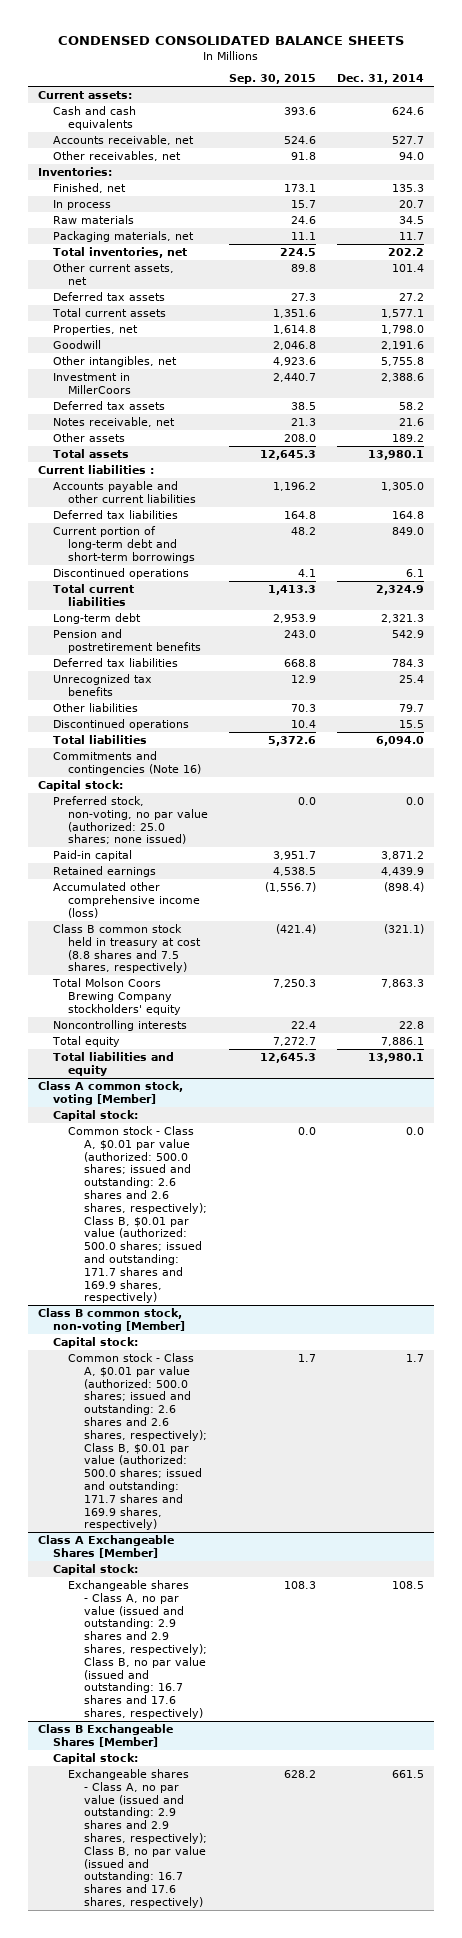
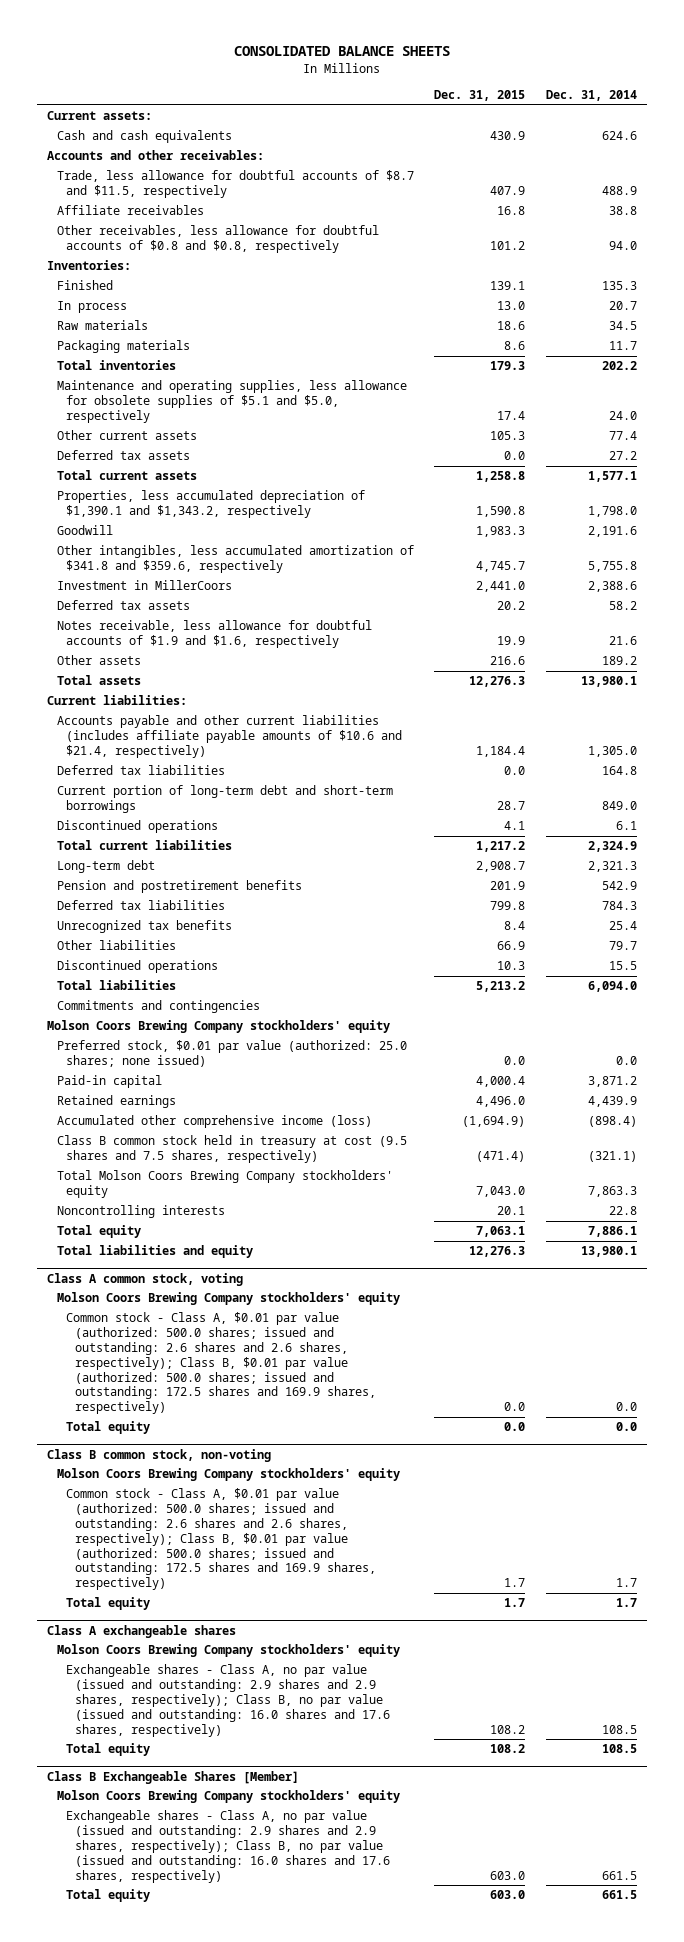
[58,35,405,45] CONDENSED CONSOLIDATED BALANCE SHEETS -> [233,46,450,57] CONSOLIDATED BALANCE SHEETS
[229,74,317,85] Sep. 30, 2015 -> none
none -> [434,90,526,102] Dec. 31, 2015
[53,134,195,145] Accounts receivable, net -> none
[53,150,182,161] Other receivables, net -> none
none -> [47,150,265,161] Accounts and other receivables:
none -> [56,170,414,199] Trade, less allowance for doubtful accounts of $8.7 and $11.5, respectively
none -> [56,205,204,216] Affiliate receivables
none -> [56,225,379,254] Other receivables, less allowance for doubtful accounts of $0.8 and $0.8, respectively
[53,182,127,193] Finished, net -> [56,280,113,291] Finished
[53,230,195,242] Packaging materials, net -> [56,340,190,354] Packaging materials
[53,246,188,258] Total inventories, net -> [56,360,176,371] Total inventories
none -> [56,380,407,423] Maintenance and operating supplies, less allowance for obsolete supplies of $5.1 and $5.0, respectively
[53,262,175,285] Other current assets, net -> [56,430,197,441] Other current assets
[392,263,425,272] 101.4 -> [608,431,637,441] 77.4
[53,324,139,335] Properties, net -> [56,490,365,519] Properties, less accumulated depreciation of $1,390.1 and $1,343.2, respectively
[53,355,178,367] Other intangibles, net -> [56,545,414,574] Other intangibles, less accumulated amortization of $341.8 and $359.6, respectively
[53,416,176,427] Notes receivable, net -> [56,620,372,649] Notes receivable, less allowance for doubtful accounts of $1.9 and $1.6, respectively
[38,464,155,474] Current liabilities : -> [47,695,188,706] Current liabilities:
[53,480,197,503] Accounts payable and other current liabilities -> [56,715,402,758] Accounts payable and other current liabilities (includes affiliate payable amounts of $10.6 and $21.4, respectively)
[38,779,124,791] Capital stock: -> none
[53,750,202,775] Commitments and contingencies (Note 16) -> [56,1000,260,1014] Commitments and contingencies
none -> [47,1020,391,1034] Molson Coors Brewing Company stockholders' equity
[53,795,209,845] Preferred stock, non-voting, no par value (authorized: 25.0 shares; none issued) -> [56,1040,407,1068] Preferred stock, $0.01 par value (authorized: 25.0 shares; none issued)
[53,923,202,974] Class B common stock held in treasury at cost (8.8 shares and 7.5 shares, respectively) -> [56,1135,407,1164] Class B common stock held in treasury at cost (9.5 shares and 7.5 shares, respectively)
[53,1109,139,1121] Capital stock: -> none
[53,1336,139,1348] Capital stock: -> none
[53,1563,139,1575] Capital stock: -> none
[38,1080,184,1105] Class A common stock, voting [Member] -> [47,1272,244,1286] Class A common stock, voting
none -> [56,1292,400,1306] Molson Coors Brewing Company stockholders' equity
[68,1125,207,1304] Common stock - Class A, $0.01 par value (authorized: 500.0 shares; issued and outstanding: 2.6 shares and 2.6 shares, respectively); Class B, $0.01 par value (authorized: 500.0 shares; issued and outstanding: 171.7 shares and 169.9 shares, respectively) -> [65,1312,377,1415] Common stock - Class A, $0.01 par value (authorized: 500.0 shares; issued and outstanding: 2.6 shares and 2.6 shares, respectively); Class B, $0.01 par value (authorized: 500.0 shares; issued and outstanding: 172.5 shares and 169.9 shares, respectively)
none -> [65,1421,150,1435] Total equity
[38,1307,186,1332] Class B common stock, non-voting [Member] -> [47,1448,272,1462] Class B common stock, non-voting
none -> [56,1468,400,1482] Molson Coors Brewing Company stockholders' equity
[68,1352,207,1531] Common stock - Class A, $0.01 par value (authorized: 500.0 shares; issued and outstanding: 2.6 shares and 2.6 shares, respectively); Class B, $0.01 par value (authorized: 500.0 shares; issued and outstanding: 171.7 shares and 169.9 shares, respectively) -> [65,1488,377,1591] Common stock - Class A, $0.01 par value (authorized: 500.0 shares; issued and outstanding: 2.6 shares and 2.6 shares, respectively); Class B, $0.01 par value (authorized: 500.0 shares; issued and outstanding: 172.5 shares and 169.9 shares, respectively)
none -> [65,1597,150,1611] Total equity
[38,1534,175,1558] Class A Exchangeable Shares [Member] -> [47,1624,237,1638] Class A exchangeable shares
none -> [56,1644,400,1658] Molson Coors Brewing Company stockholders' equity
[68,1579,207,1719] Exchangeable shares - Class A, no par value (issued and outstanding: 2.9 shares and 2.9 shares, respectively); Class B, no par value (issued and outstanding: 16.7 shares and 17.6 shares, respectively) -> [65,1664,391,1737] Exchangeable shares - Class A, no par value (issued and outstanding: 2.9 shares and 2.9 shares, respectively); Class B, no par value (issued and outstanding: 16.0 shares and 17.6 shares, respectively)
none -> [65,1743,150,1757] Total equity
[53,1752,139,1764] Capital stock: -> none
none -> [56,1790,400,1804] Molson Coors Brewing Company stockholders' equity
[68,1768,207,1908] Exchangeable shares - Class A, no par value (issued and outstanding: 2.9 shares and 2.9 shares, respectively); Class B, no par value (issued and outstanding: 16.7 shares and 17.6 shares, respectively) -> [65,1810,391,1883] Exchangeable shares - Class A, no par value (issued and outstanding: 2.9 shares and 2.9 shares, respectively); Class B, no par value (issued and outstanding: 16.0 shares and 17.6 shares, respectively)
none -> [65,1889,150,1903] Total equity

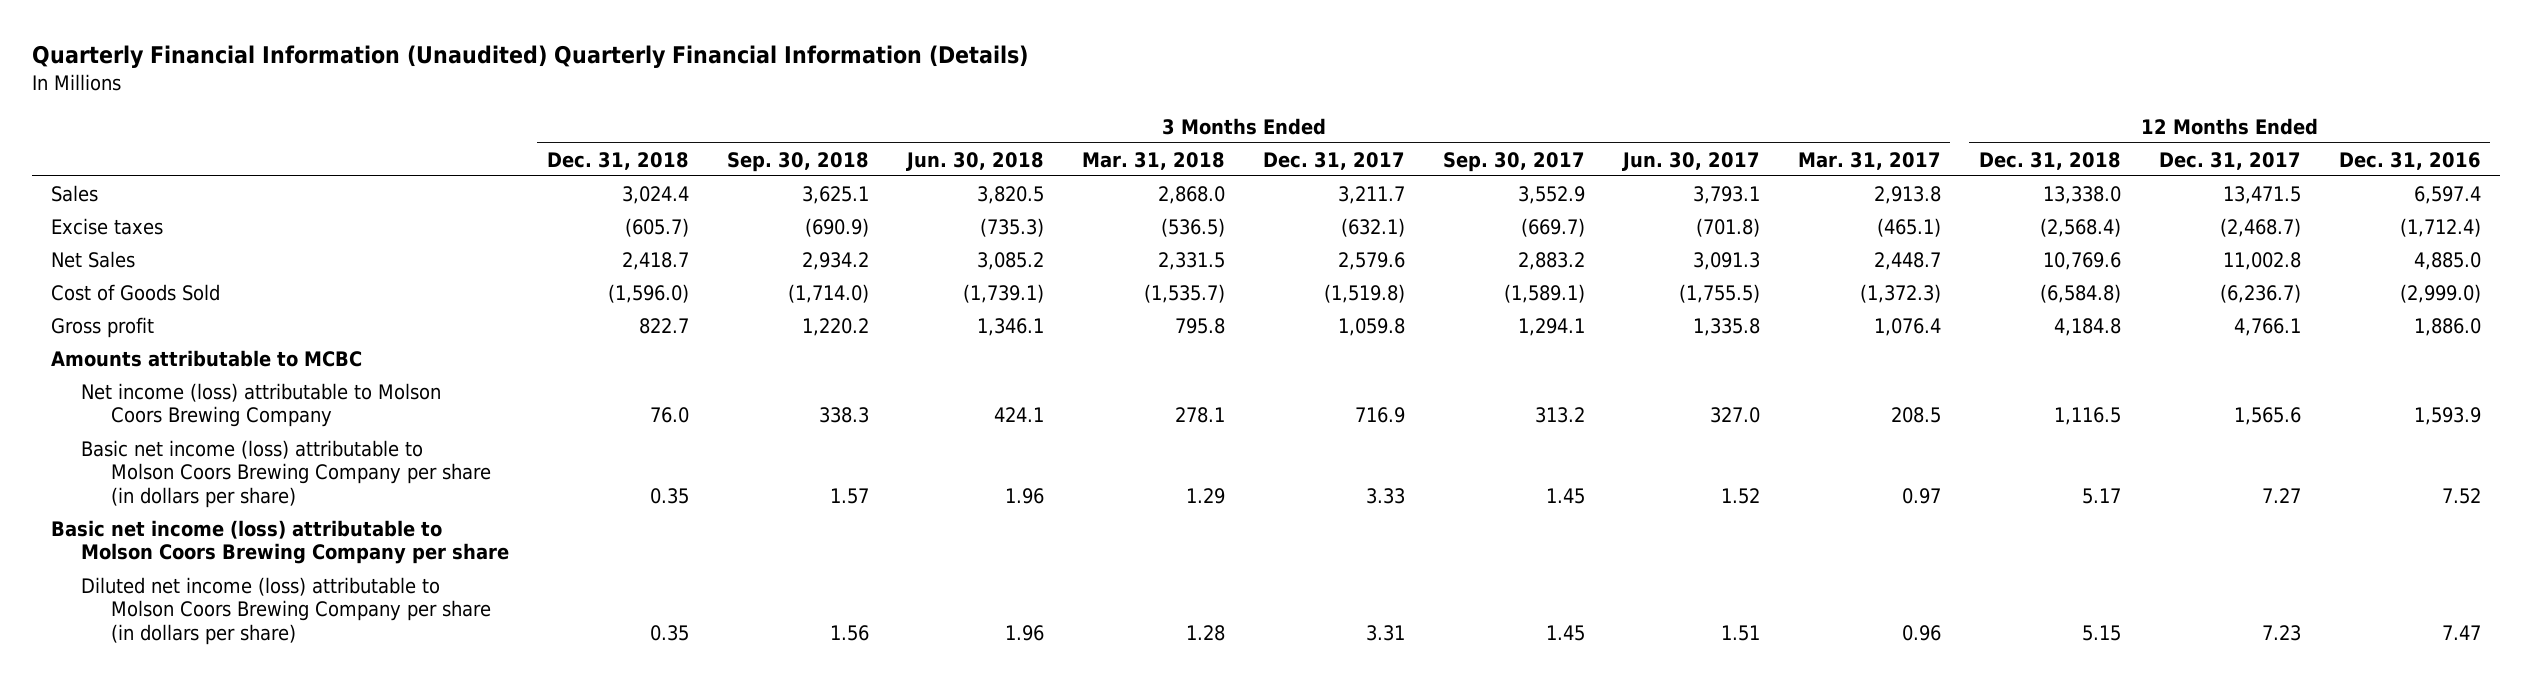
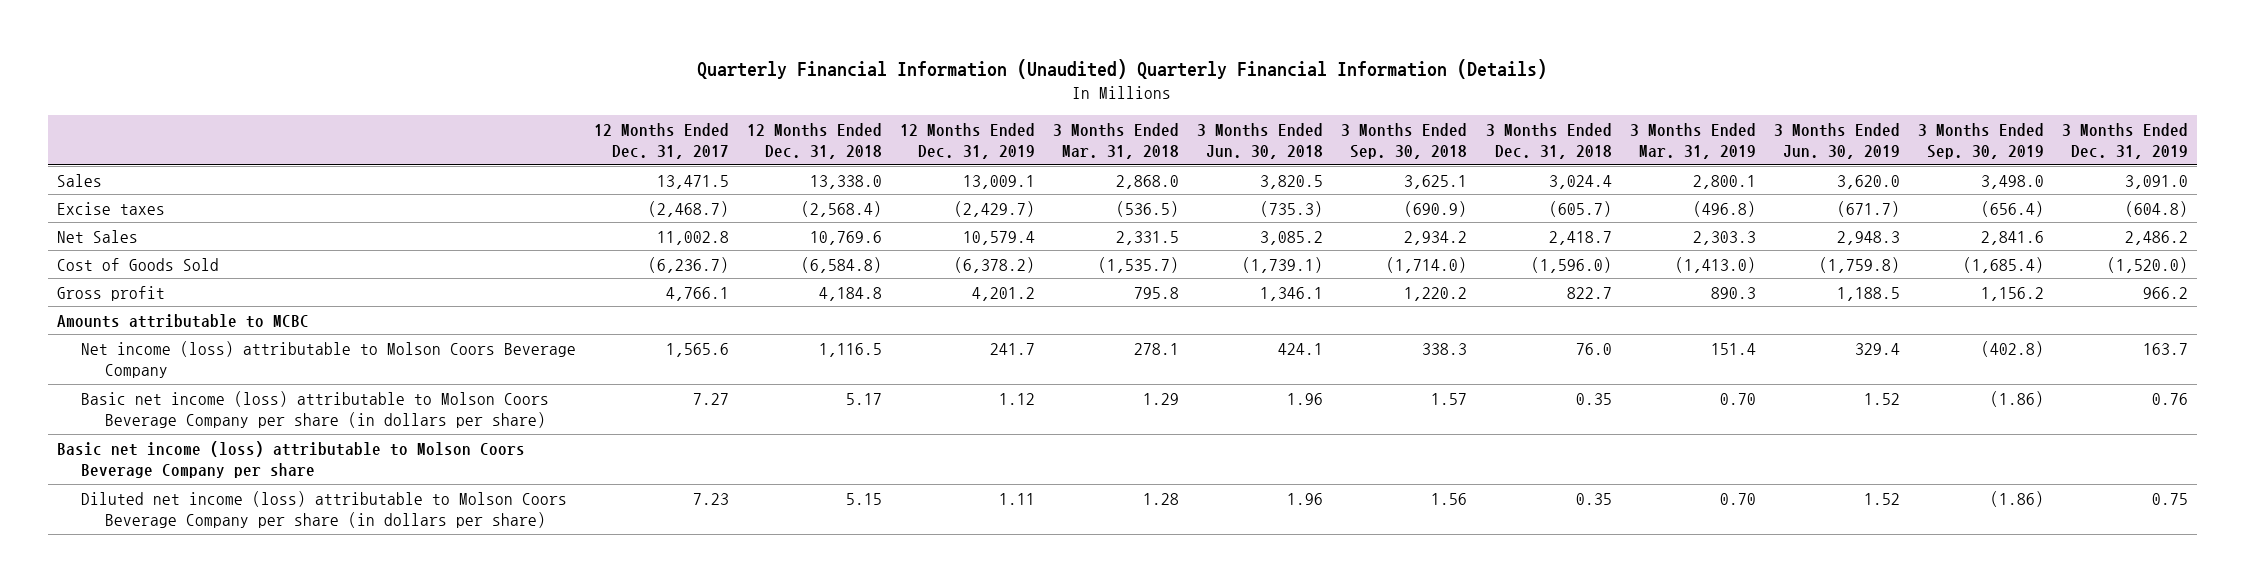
[1262,151,1405,170] Dec. 31, 2017 -> none
[1442,151,1585,172] Sep. 30, 2017 -> none
[1621,151,1760,171] Jun. 30, 2017 -> none
[1797,151,1941,170] Mar. 31, 2017 -> none
[2338,151,2481,170] Dec. 31, 2016 -> none
none -> [900,122,1036,160] 12 Months Ended Dec. 31, 2019
none -> [1629,122,1756,160] 3 Months Ended Mar. 31, 2019
none -> [1773,122,1900,160] 3 Months Ended Jun. 30, 2019
none -> [1917,122,2044,160] 3 Months Ended Sep. 30, 2019
none -> [2061,122,2188,160] 3 Months Ended Dec. 31, 2019
[80,382,441,428] Net income (loss) attributable to Molson Coors Brewing Company -> [80,340,576,379] Net income (loss) attributable to Molson Coors Beverage Company
[80,439,492,509] Basic net income (loss) attributable to Molson Coors Brewing Company per share (in dollars per share) -> [80,390,549,429] Basic net income (loss) attributable to Molson Coors Beverage Company per share (in dollars per share)
[50,519,509,565] Basic net income (loss) attributable to Molson Coors Brewing Company per share -> [56,440,525,479] Basic net income (loss) attributable to Molson Coors Beverage Company per share
[80,576,492,646] Diluted net income (loss) attributable to Molson Coors Brewing Company per share (in dollars per share) -> [80,490,567,529] Diluted net income (loss) attributable to Molson Coors Beverage Company per share (in dollars per share)

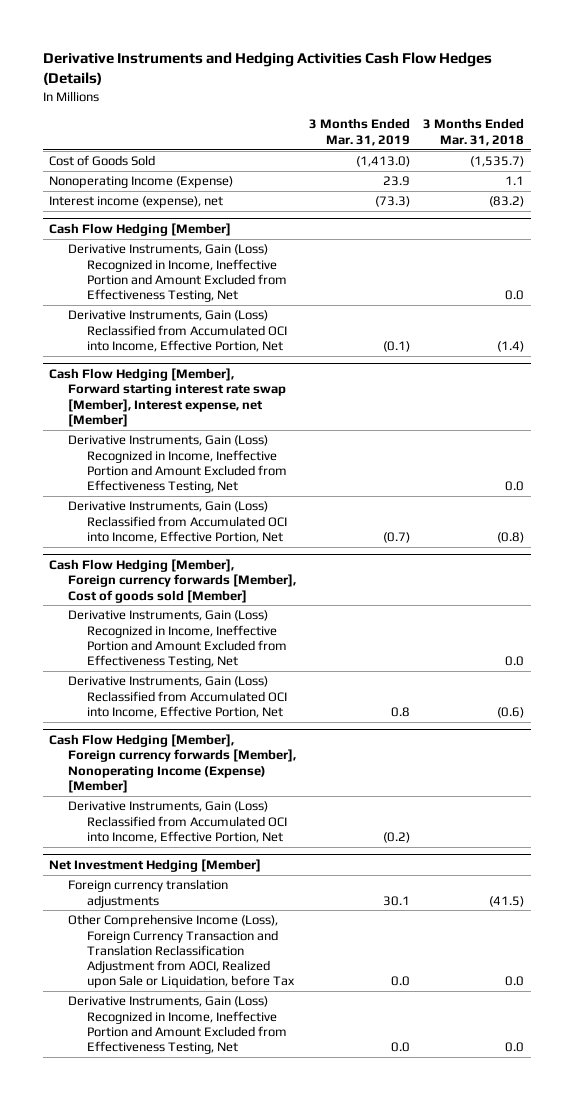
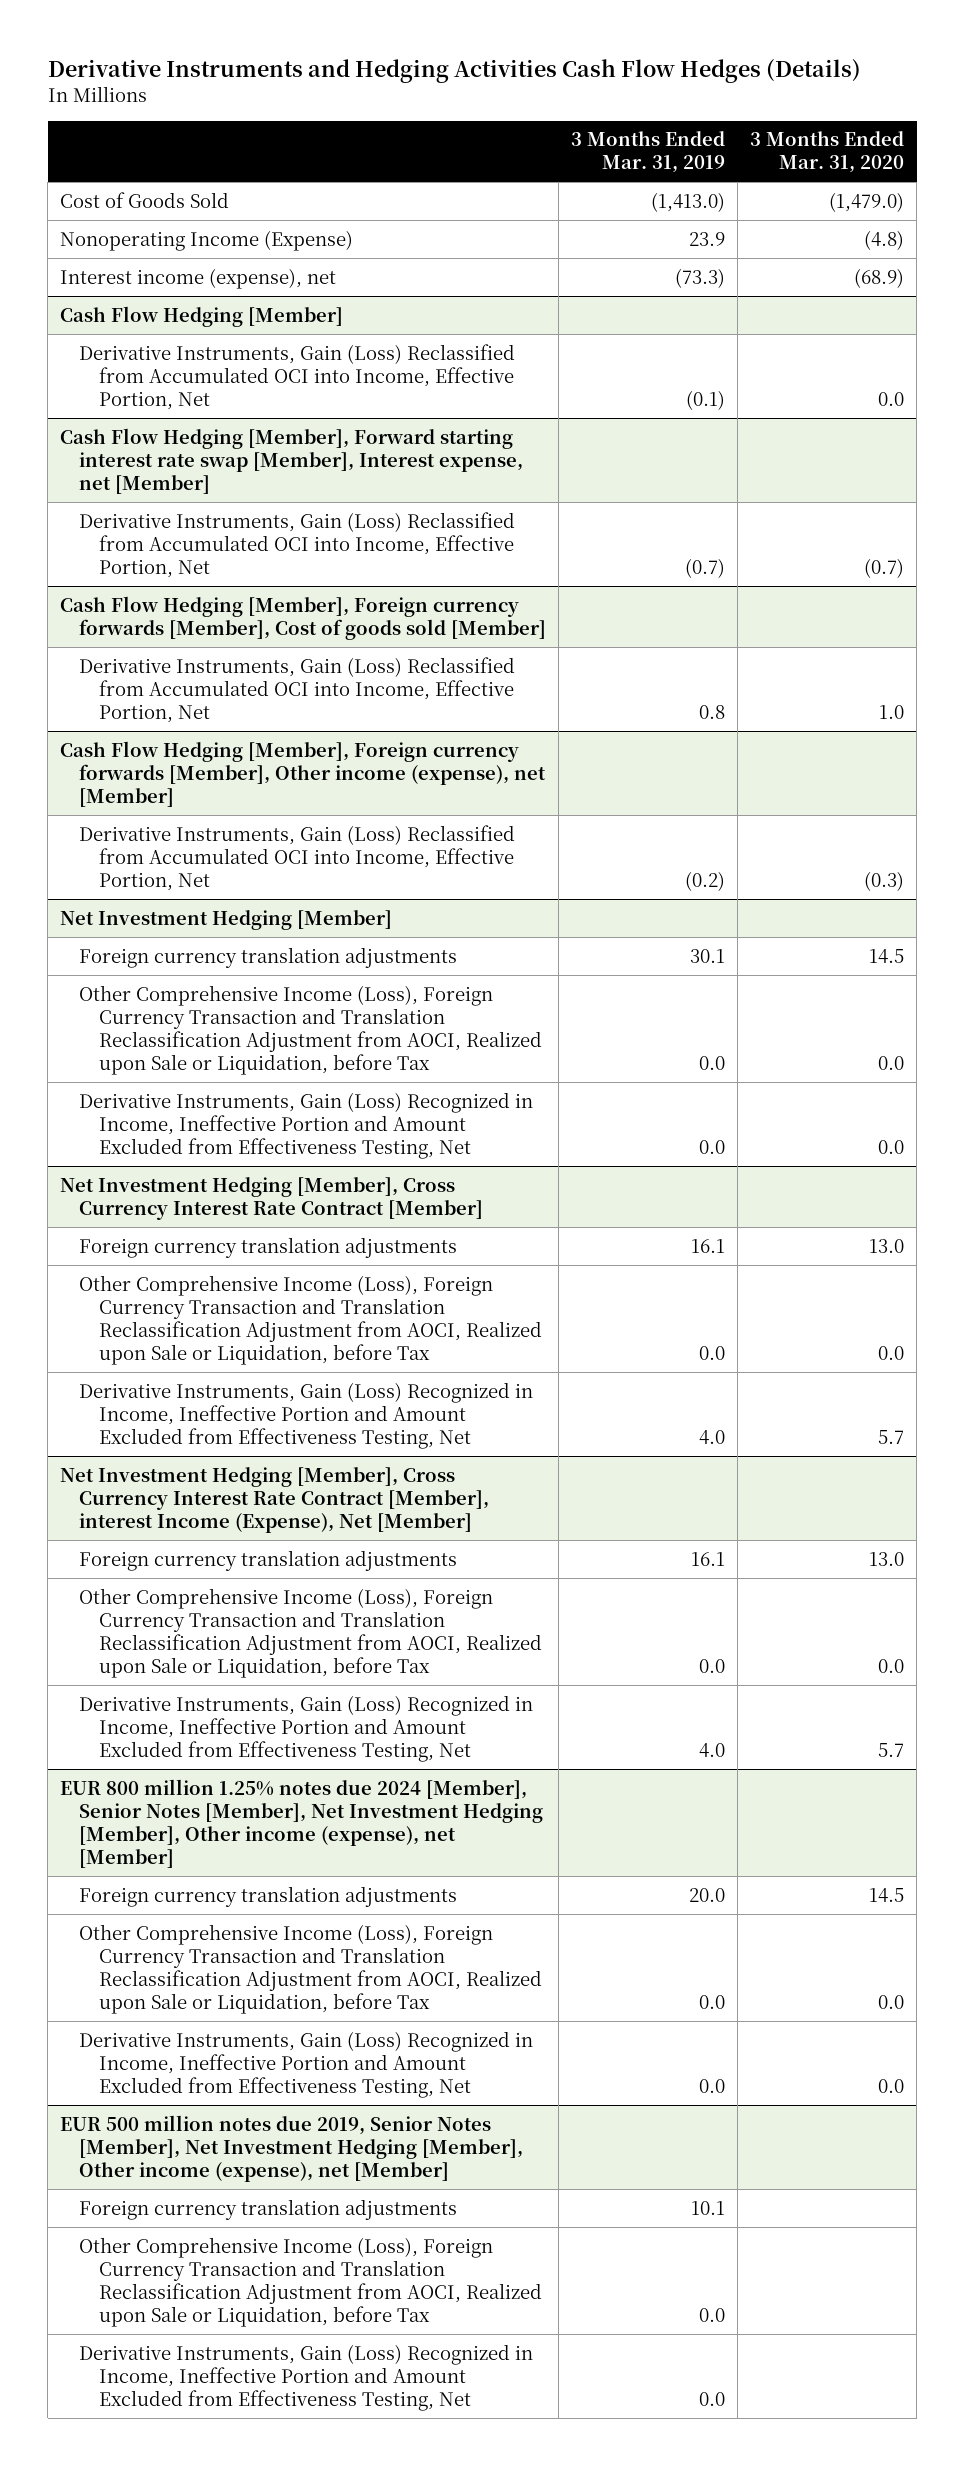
[423,118,525,146] 3 Months Ended Mar. 31, 2018 -> none
none -> [750,131,905,174] 3 Months Ended Mar. 31, 2020
[67,244,287,303] Derivative Instruments, Gain (Loss) Recognized in Income, Ineffective Portion and Amount Excluded from Effectiveness Testing, Net -> none
[67,435,287,494] Derivative Instruments, Gain (Loss) Recognized in Income, Ineffective Portion and Amount Excluded from Effectiveness Testing, Net -> none
[67,610,287,669] Derivative Instruments, Gain (Loss) Recognized in Income, Ineffective Portion and Amount Excluded from Effectiveness Testing, Net -> none
[49,733,296,793] Cash Flow Hedging [Member], Foreign currency forwards [Member], Nonoperating Income (Expense) [Member] -> [60,740,547,807] Cash Flow Hedging [Member], Foreign currency forwards [Member], Other income (expense), net [Member]
none -> [60,1176,484,1220] Net Investment Hedging [Member], Cross Currency Interest Rate Contract [Member]
none -> [79,1236,458,1258] Foreign currency translation adjustments
none -> [79,1274,542,1365] Other Comprehensive Income (Loss), Foreign Currency Transaction and Translation Reclassification Adjustment from AOCI, Realized upon Sale or Liquidation, before Tax
none -> [79,1381,534,1449] Derivative Instruments, Gain (Loss) Recognized in Income, Ineffective Portion and Amount Excluded from Effectiveness Testing, Net
none -> [60,1466,490,1533] Net Investment Hedging [Member], Cross Currency Interest Rate Contract [Member], interest Income (Expense), Net [Member]
none -> [79,1549,458,1571] Foreign currency translation adjustments
none -> [79,1587,542,1678] Other Comprehensive Income (Loss), Foreign Currency Transaction and Translation Reclassification Adjustment from AOCI, Realized upon Sale or Liquidation, before Tax
none -> [79,1694,534,1762] Derivative Instruments, Gain (Loss) Recognized in Income, Ineffective Portion and Amount Excluded from Effectiveness Testing, Net
none -> [60,1778,544,1868] EUR 800 million 1.25% notes due 2024 [Member], Senior Notes [Member], Net Investment Hedging [Member], Other income (expense), net [Member]
none -> [79,1885,458,1907] Foreign currency translation adjustments
none -> [79,1923,542,2014] Other Comprehensive Income (Loss), Foreign Currency Transaction and Translation Reclassification Adjustment from AOCI, Realized upon Sale or Liquidation, before Tax
none -> [79,2030,534,2098] Derivative Instruments, Gain (Loss) Recognized in Income, Ineffective Portion and Amount Excluded from Effectiveness Testing, Net
none -> [60,2114,524,2182] EUR 500 million notes due 2019, Senior Notes [Member], Net Investment Hedging [Member], Other income (expense), net [Member]
none -> [79,2198,458,2220] Foreign currency translation adjustments
none -> [79,2236,542,2327] Other Comprehensive Income (Loss), Foreign Currency Transaction and Translation Reclassification Adjustment from AOCI, Realized upon Sale or Liquidation, before Tax
none -> [79,2343,534,2411] Derivative Instruments, Gain (Loss) Recognized in Income, Ineffective Portion and Amount Excluded from Effectiveness Testing, Net

